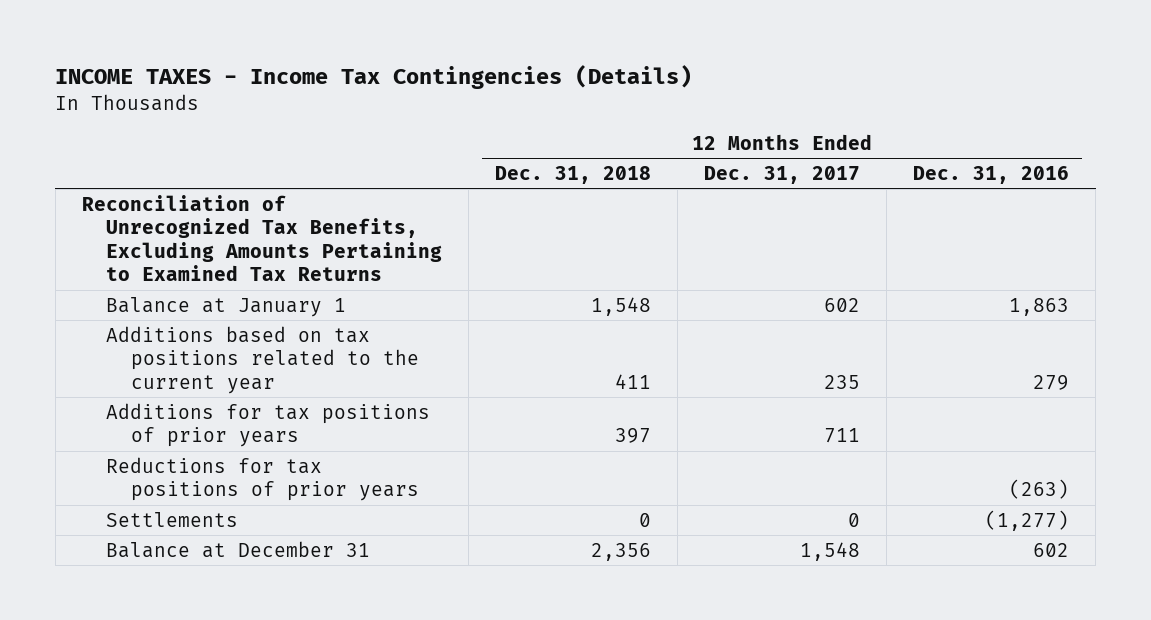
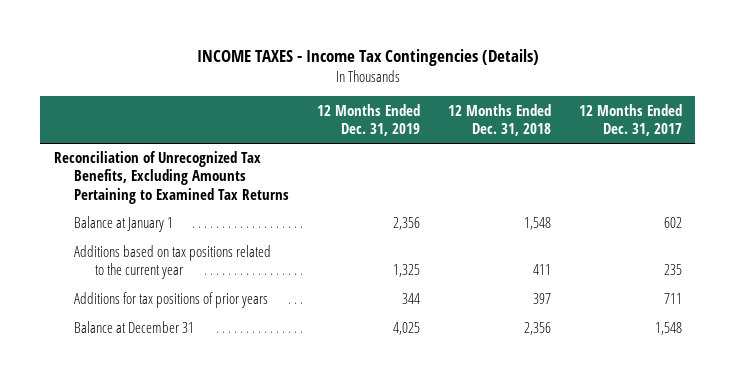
[913,166,1070,185] Dec. 31, 2016 -> none
none -> [316,103,420,136] 12 Months Ended Dec. 31, 2019
[106,456,420,502] Reductions for tax positions of prior years -> none
[106,511,239,527] Settlements -> none

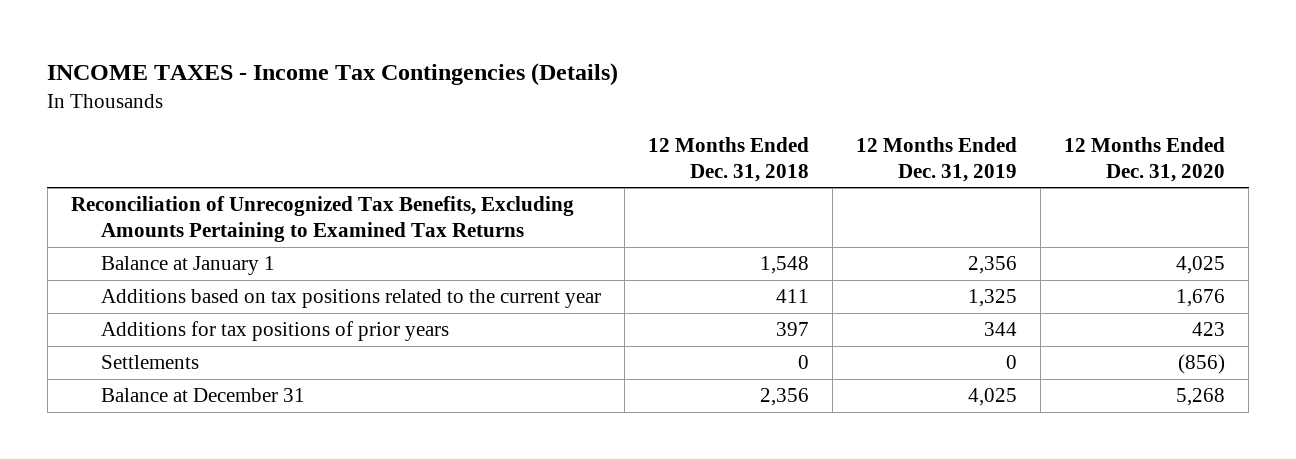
[578,103,682,136] 12 Months Ended Dec. 31, 2017 -> none
none -> [1064,137,1226,182] 12 Months Ended Dec. 31, 2020
none -> [100,355,199,370] Settlements

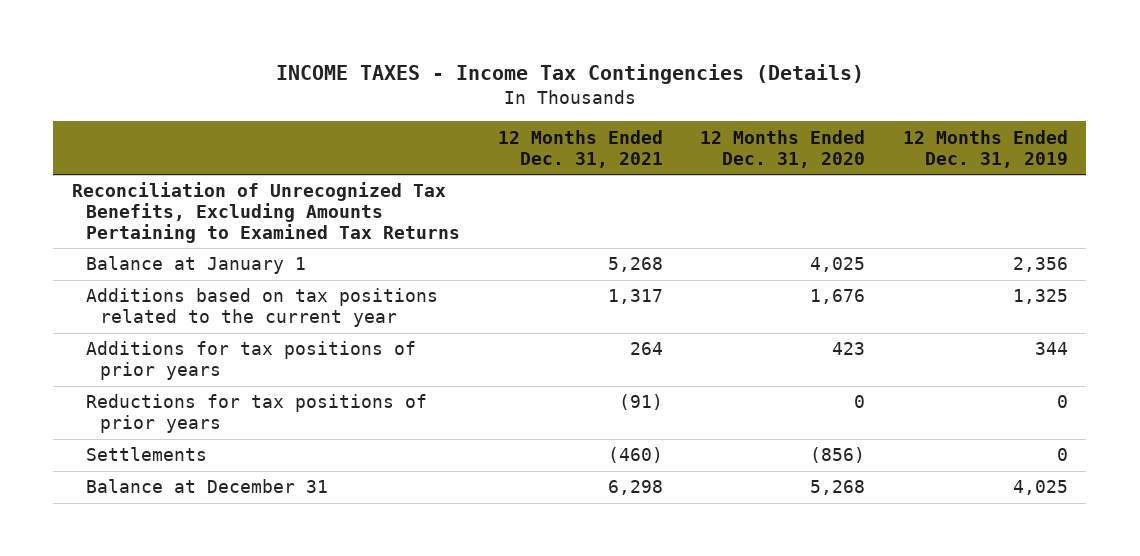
[648,137,810,182] 12 Months Ended Dec. 31, 2018 -> none
none -> [497,129,663,168] 12 Months Ended Dec. 31, 2021
none -> [85,394,427,434] Reductions for tax positions of prior years

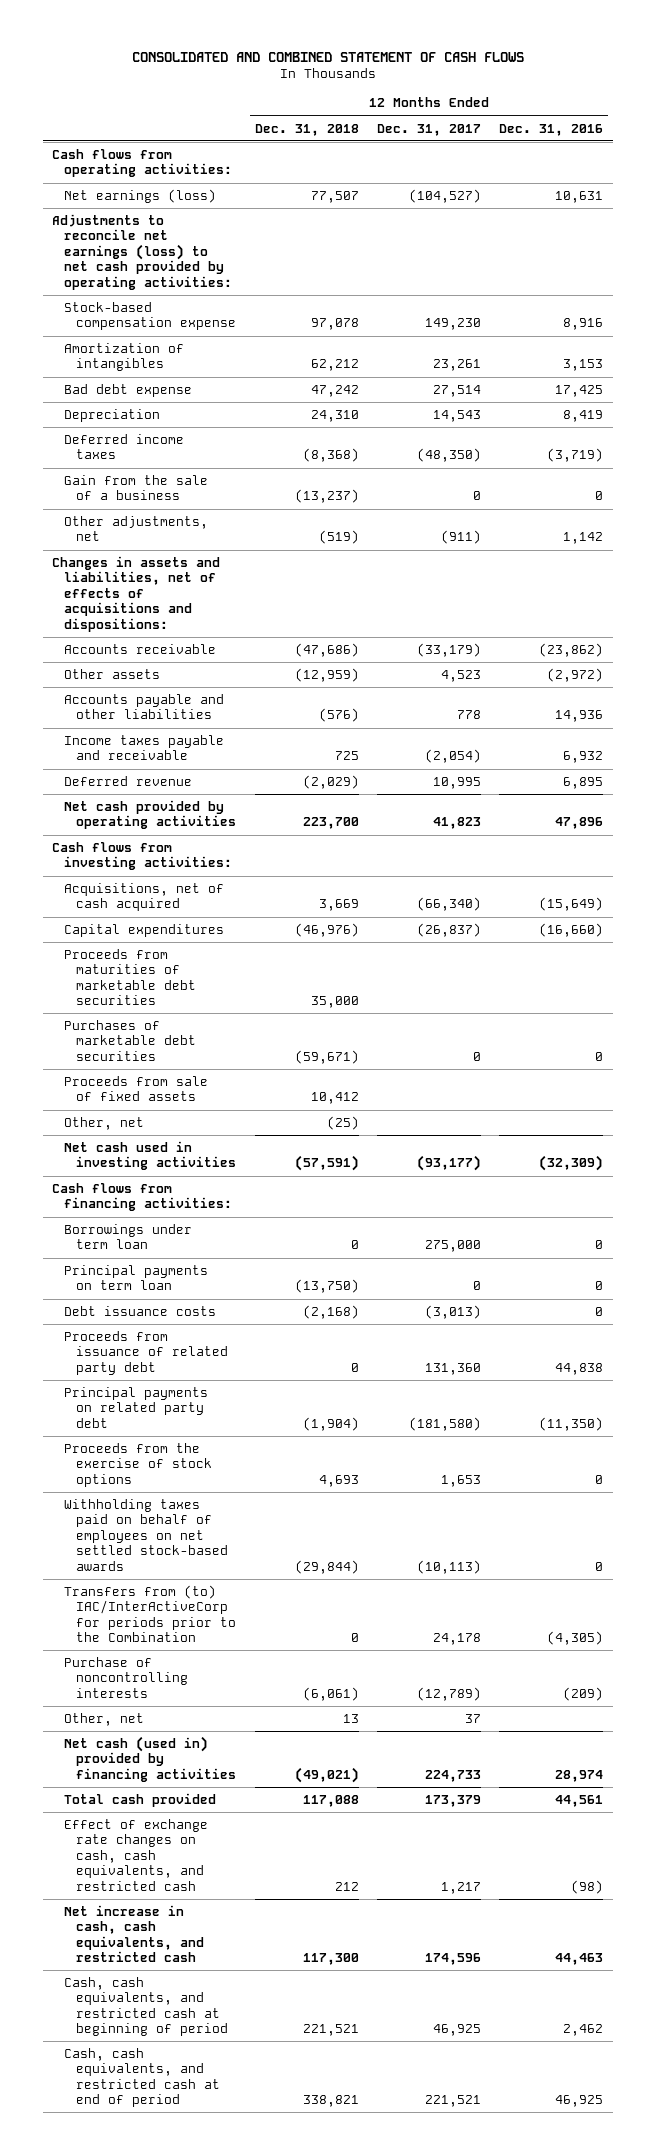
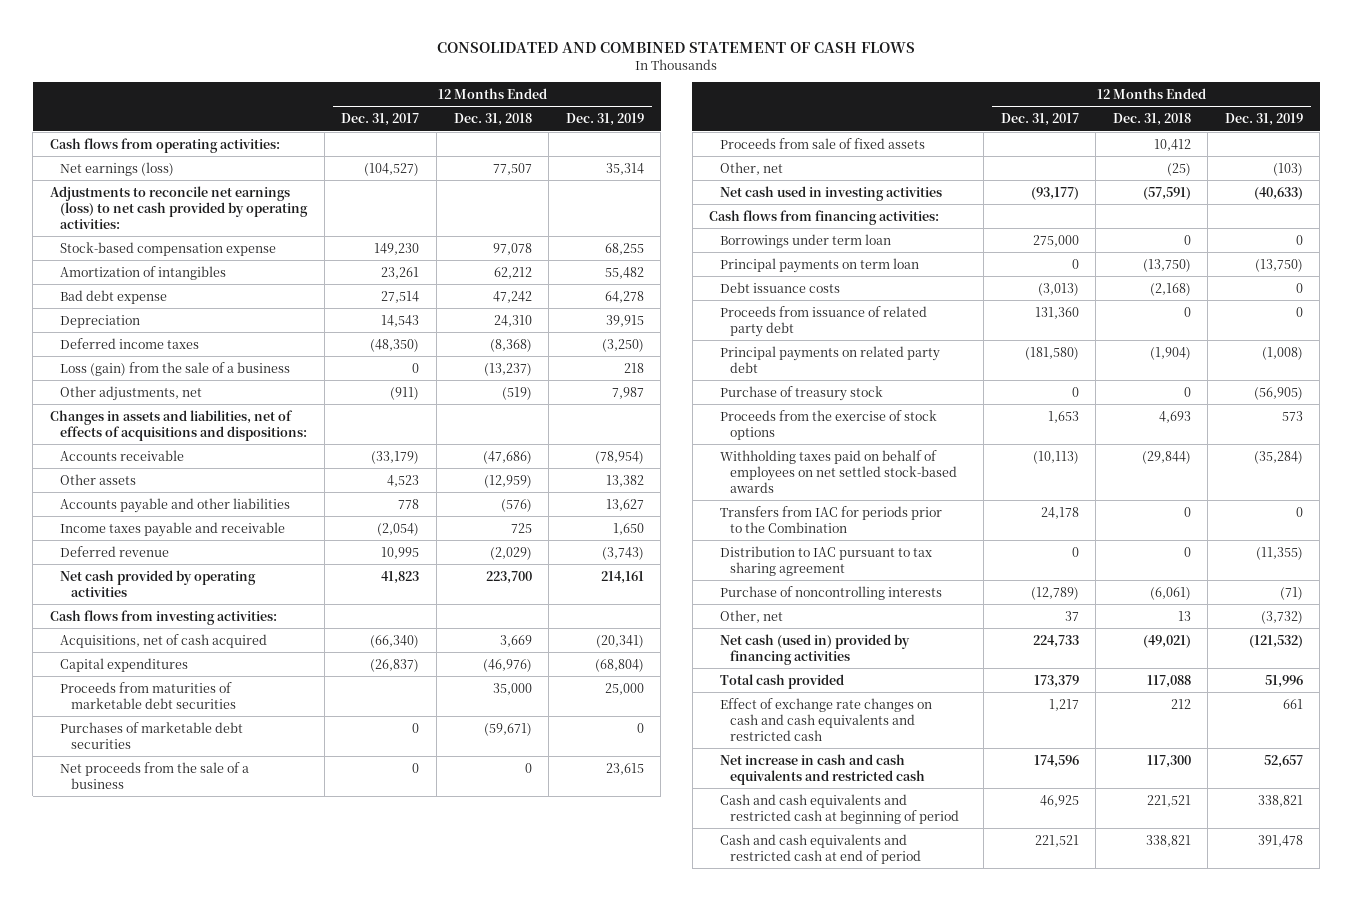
[499,123,604,136] Dec. 31, 2016 -> none
none -> [565,113,644,127] Dec. 31, 2019
[64,474,209,501] Gain from the sale of a business -> [60,361,291,376] Loss (gain) from the sale of a business
none -> [60,761,250,789] Net proceeds from the sale of a business
none -> [719,385,883,401] Purchase of treasury stock
[64,1584,237,1643] Transfers from (to) IAC/InterActiveCorp for periods prior to the Combination -> [719,505,942,533] Transfers from IAC for periods prior to the Combination
none -> [719,545,932,576] Distribution to IAC pursuant to tax sharing agreement
[64,1818,209,1891] Effect of exchange rate changes on cash, cash equivalents, and restricted cash -> [719,697,932,741] Effect of exchange rate changes on cash and cash equivalents and restricted cash
[64,1904,205,1963] Net increase in cash, cash equivalents, and restricted cash -> [719,753,926,785] Net increase in cash and cash equivalents and restricted cash
[64,1976,229,2037] Cash, cash equivalents, and restricted cash at beginning of period -> [719,793,960,824] Cash and cash equivalents and restricted cash at beginning of period
[64,2047,221,2108] Cash, cash equivalents, and restricted cash at end of period -> [719,833,922,864] Cash and cash equivalents and restricted cash at end of period

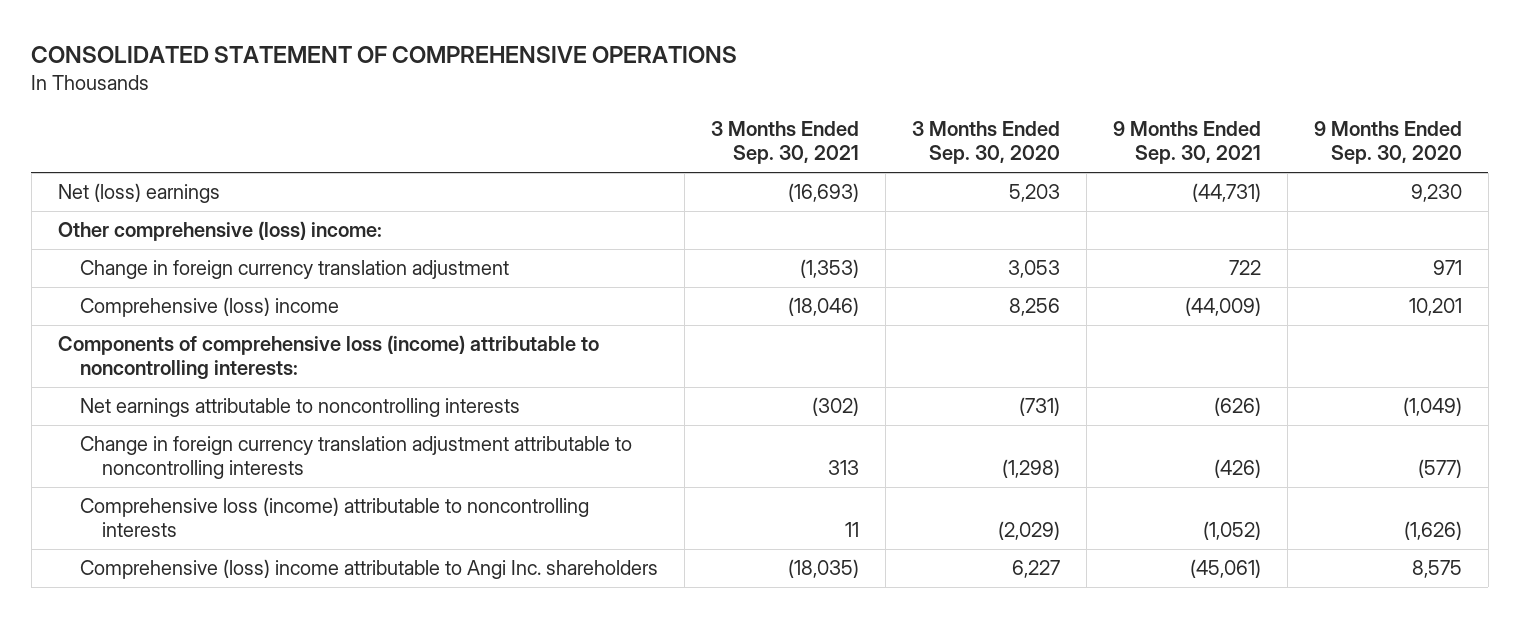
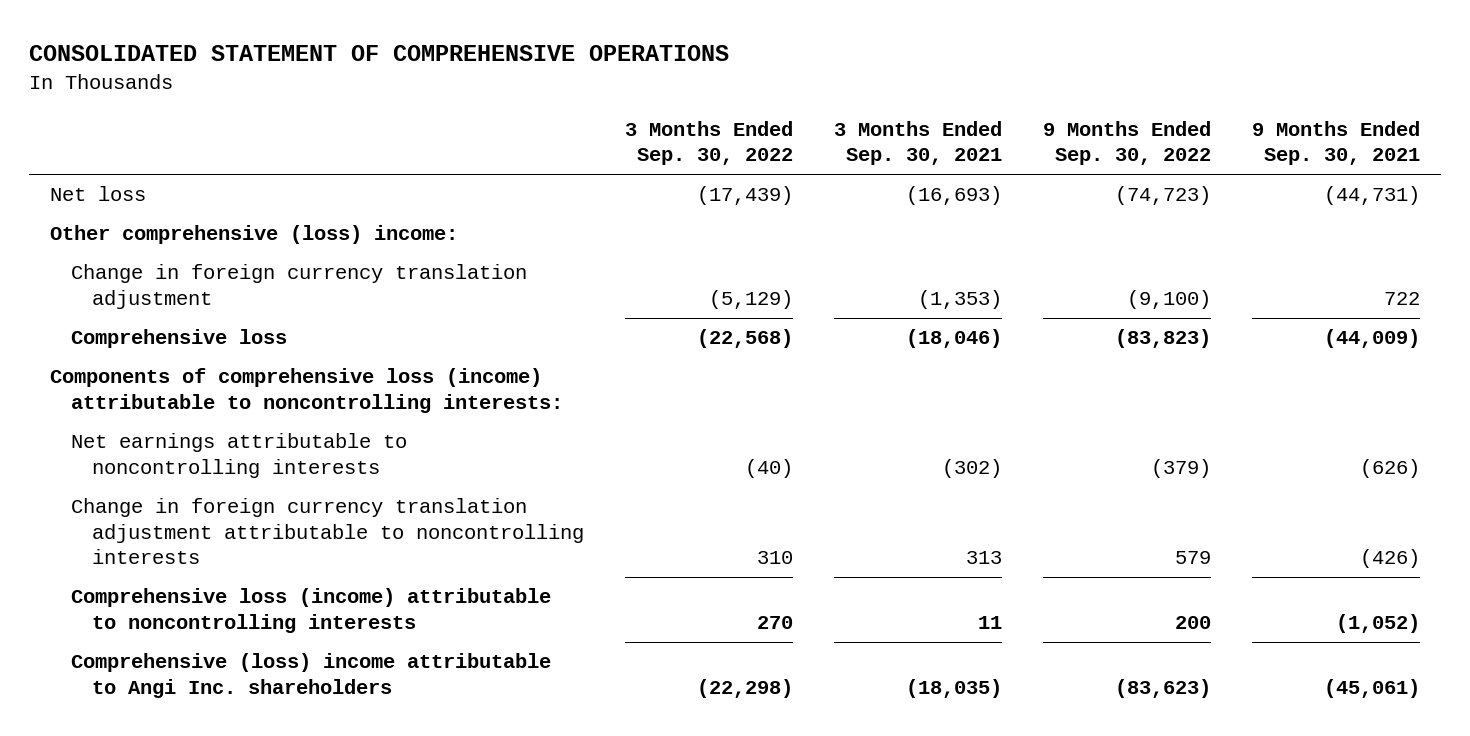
[911,121,1060,165] 3 Months Ended Sep. 30, 2020 -> none
[1313,121,1462,165] 9 Months Ended Sep. 30, 2020 -> none
none -> [625,120,794,166] 3 Months Ended Sep. 30, 2022
none -> [1043,120,1212,166] 9 Months Ended Sep. 30, 2022
[57,183,220,204] Net (loss) earnings -> [49,186,146,202] Net loss
[79,297,339,318] Comprehensive (loss) income -> [71,329,288,349] Comprehensive loss

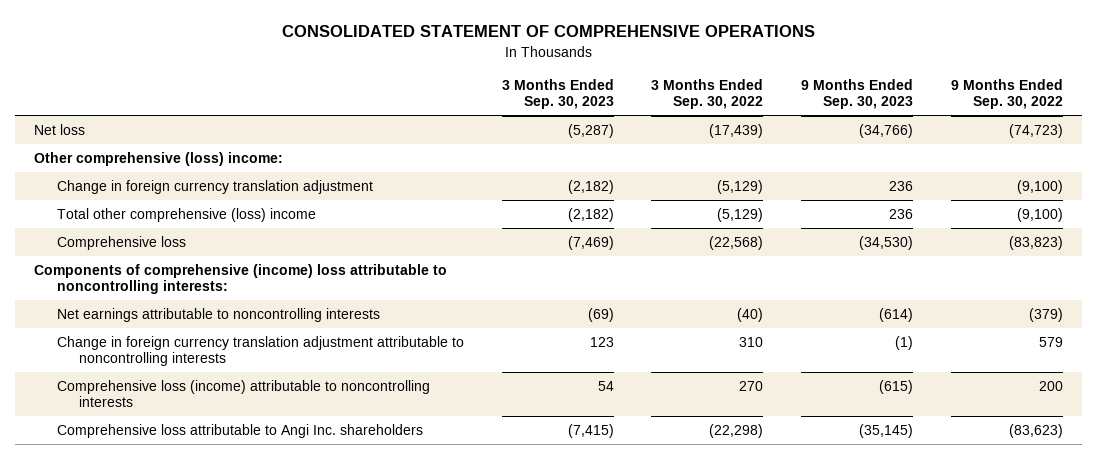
[834,120,1003,166] 3 Months Ended Sep. 30, 2021 -> none
[1252,120,1421,166] 9 Months Ended Sep. 30, 2021 -> none
none -> [501,78,614,110] 3 Months Ended Sep. 30, 2023
none -> [801,78,914,110] 9 Months Ended Sep. 30, 2023
none -> [56,207,316,222] Total other comprehensive (loss) income
[49,368,564,413] Components of comprehensive loss (income) attributable to noncontrolling interests: -> [34,263,448,295] Components of comprehensive (income) loss attributable to noncontrolling interests:
[71,653,552,698] Comprehensive (loss) income attributable to Angi Inc. shareholders -> [56,423,423,438] Comprehensive loss attributable to Angi Inc. shareholders

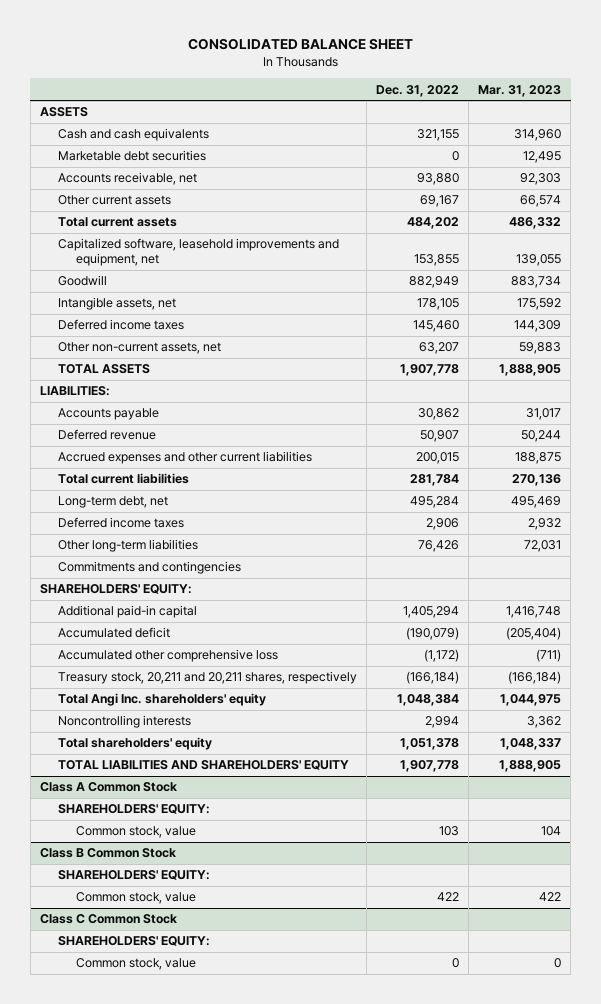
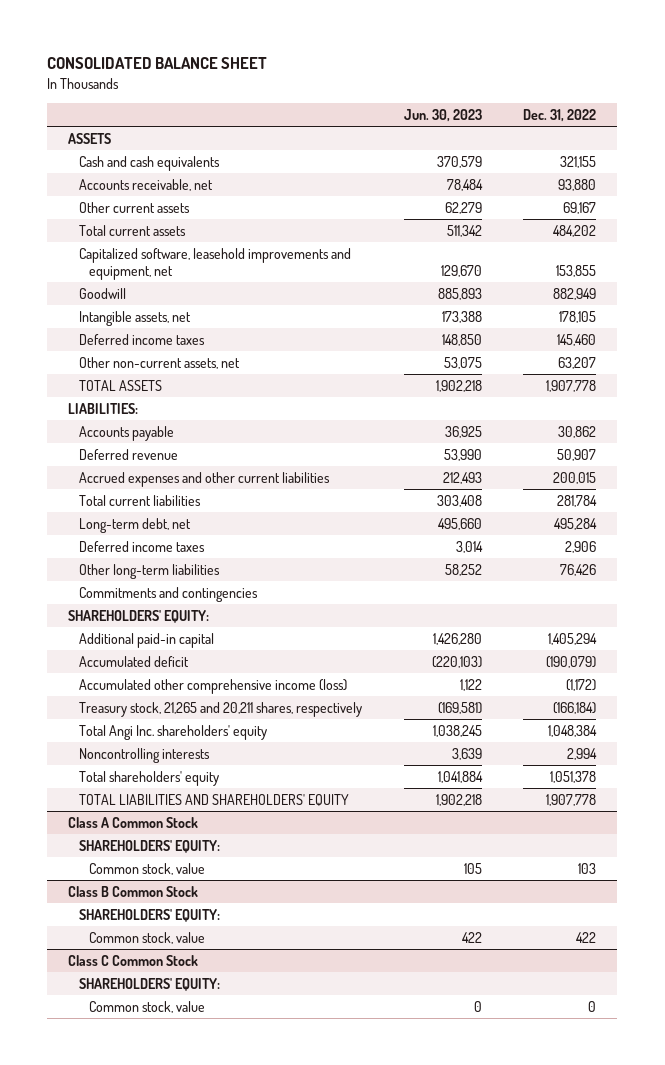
[478,84,562,97] Mar. 31, 2023 -> none
none -> [403,108,482,122] Jun. 30, 2023
[57,150,206,162] Marketable debt securities -> none
[57,649,278,663] Accumulated other comprehensive loss -> [78,678,347,694] Accumulated other comprehensive income (loss)
[57,671,357,685] Treasury stock, 20,211 and 20,211 shares, respectively -> [78,701,362,717] Treasury stock, 21,265 and 20,211 shares, respectively

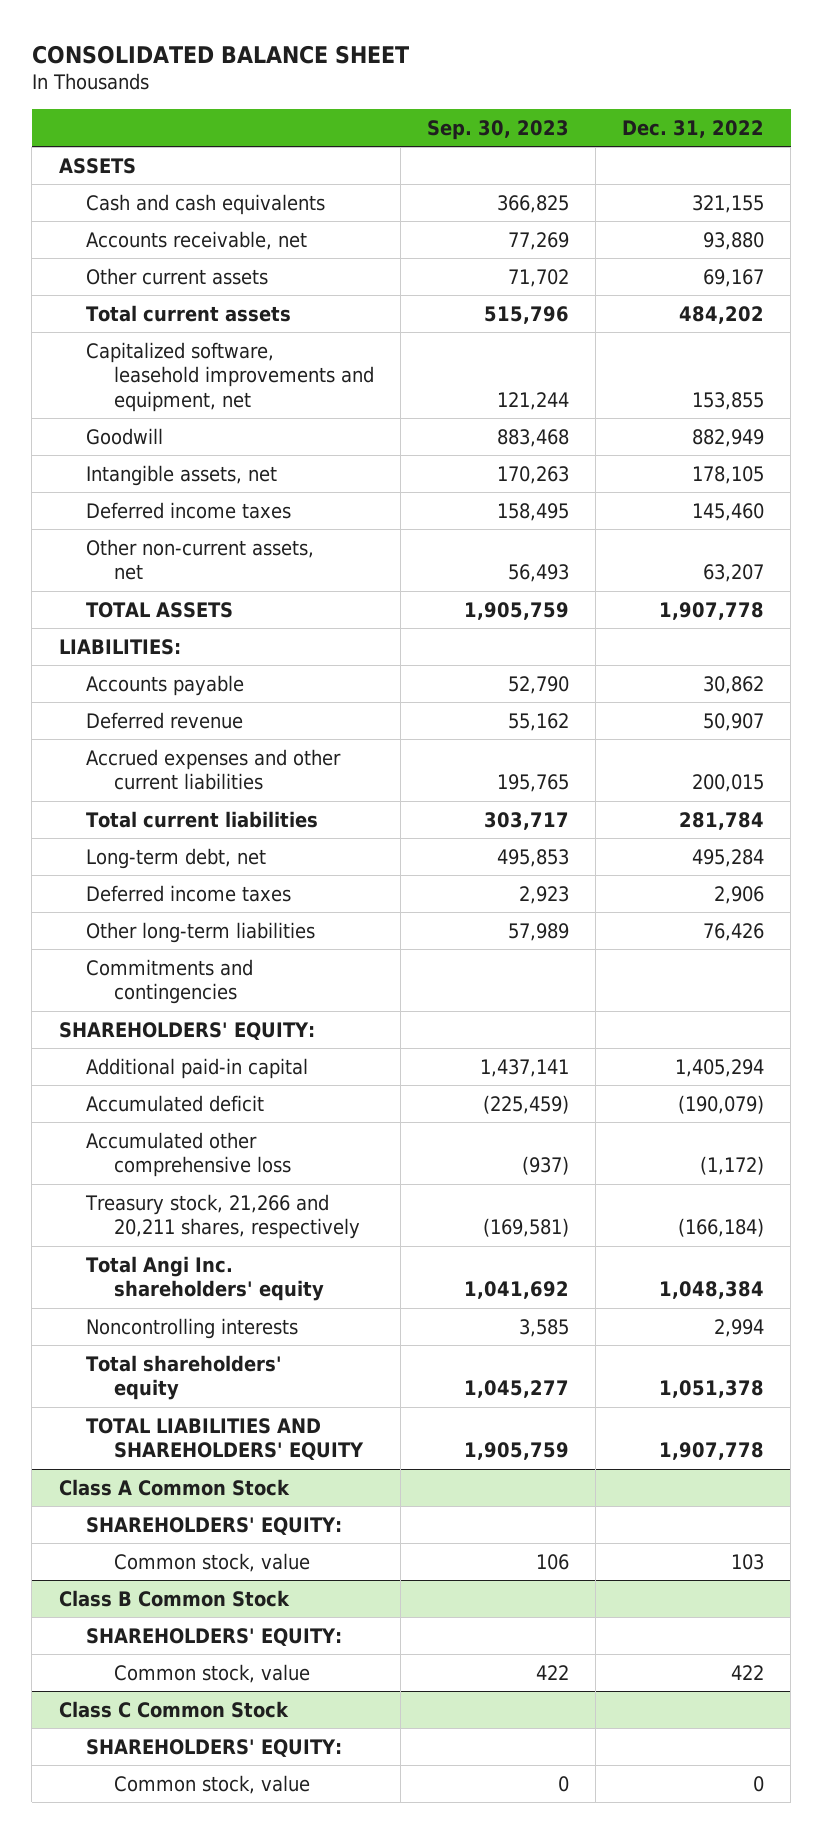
[403,108,482,122] Jun. 30, 2023 -> none
none -> [427,119,570,140] Sep. 30, 2023
[78,678,347,694] Accumulated other comprehensive income (loss) -> [86,1131,292,1178] Accumulated other comprehensive loss
[78,701,362,717] Treasury stock, 21,265 and 20,211 shares, respectively -> [85,1193,361,1240] Treasury stock, 21,266 and 20,211 shares, respectively

